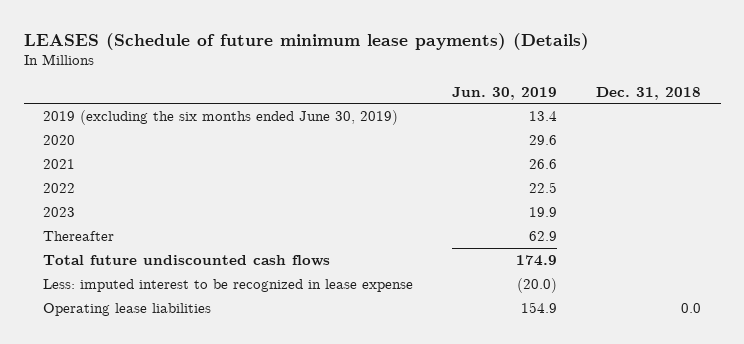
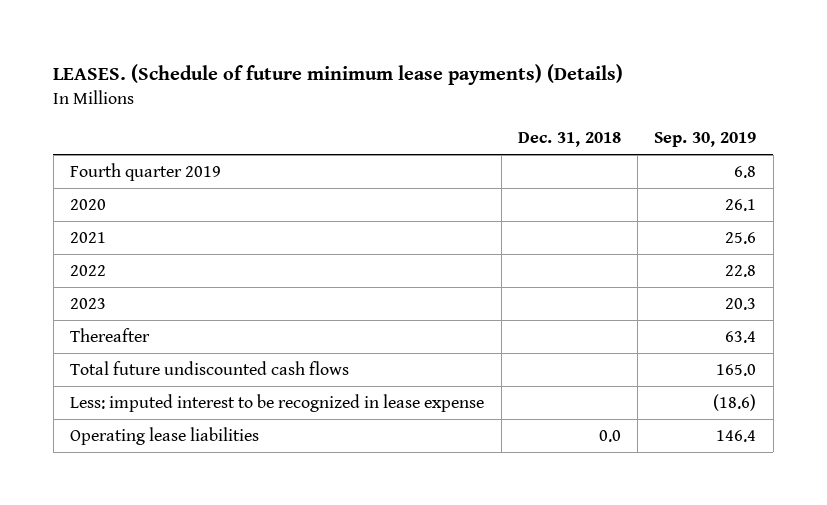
[23,32,589,50] LEASES (Schedule of future minimum lease payments) (Details) -> [53,64,624,86] LEASES. (Schedule of future minimum lease payments) (Details)
[452,86,558,100] Jun. 30, 2019 -> none
none -> [654,132,757,148] Sep. 30, 2019
[43,109,399,125] 2019 (excluding the six months ended June 30, 2019) -> [70,163,222,182] Fourth quarter 2019

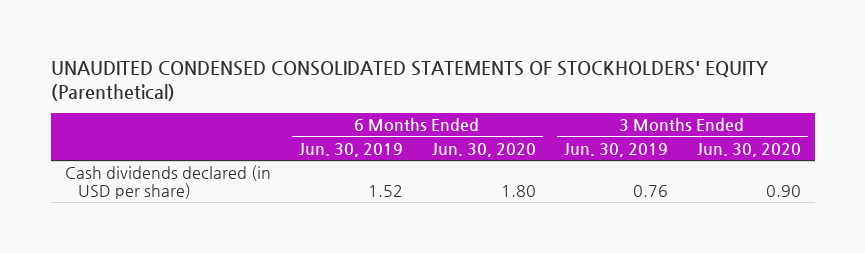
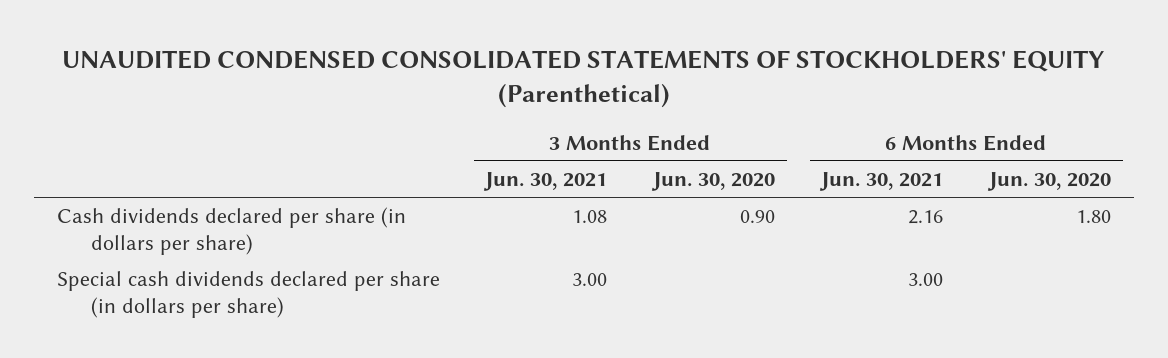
[299,142,404,157] Jun. 30, 2019 -> none
[564,142,669,157] Jun. 30, 2019 -> none
none -> [483,172,608,192] Jun. 30, 2021
none -> [819,172,944,192] Jun. 30, 2021
[64,165,271,200] Cash dividends declared (in USD per share) -> [56,207,406,255] Cash dividends declared per share (in dollars per share)
none -> [56,271,440,318] Special cash dividends declared per share (in dollars per share)

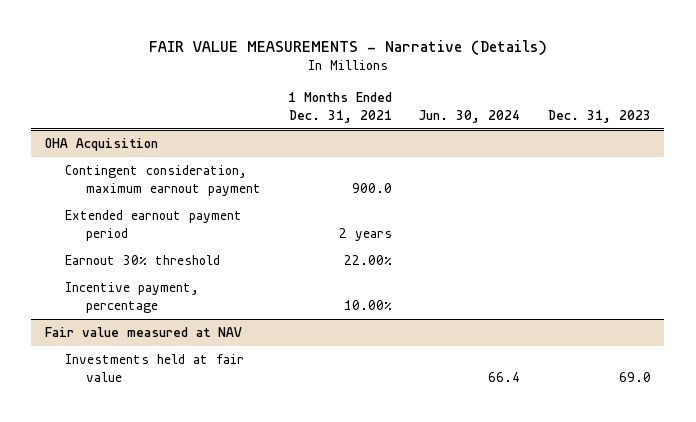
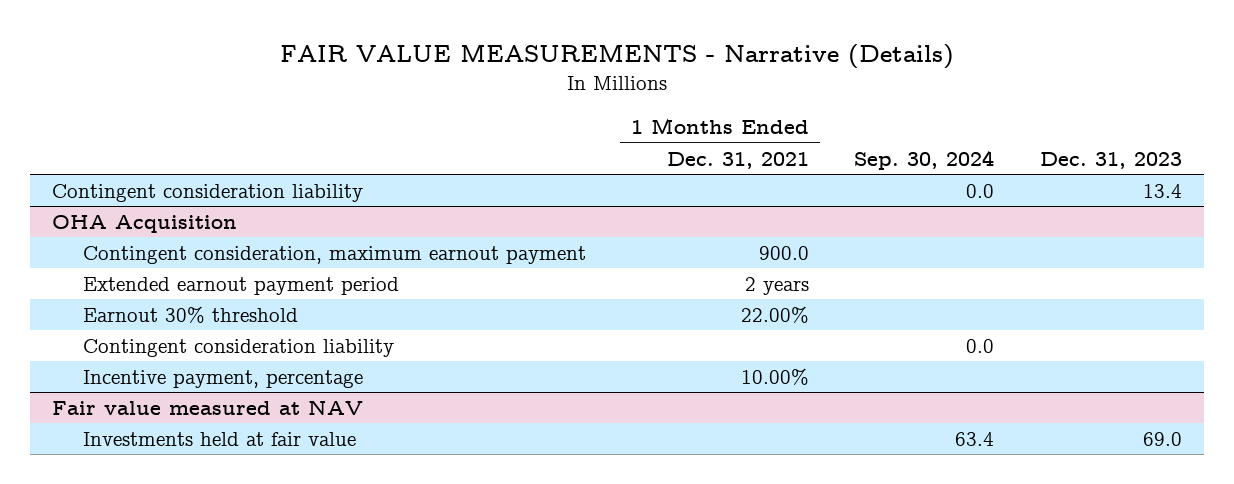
[419,109,521,123] Jun. 30, 2024 -> none
none -> [854,149,995,170] Sep. 30, 2024
none -> [52,183,364,202] Contingent consideration liability
none -> [82,338,394,357] Contingent consideration liability

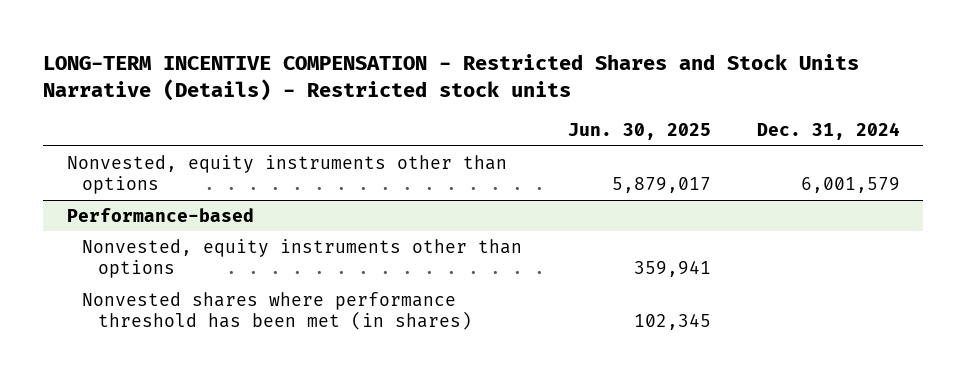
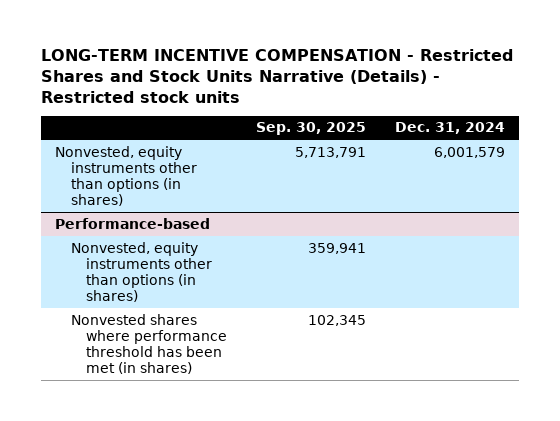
[568,123,712,141] Jun. 30, 2025 -> none
none -> [256,122,367,136] Sep. 30, 2025
[66,154,507,195] Nonvested, equity instruments other than options -> [55,145,197,207] Nonvested, equity instruments other than options (in shares)
[82,238,523,279] Nonvested, equity instruments other than options -> [70,241,213,303] Nonvested, equity instruments other than options (in shares)

